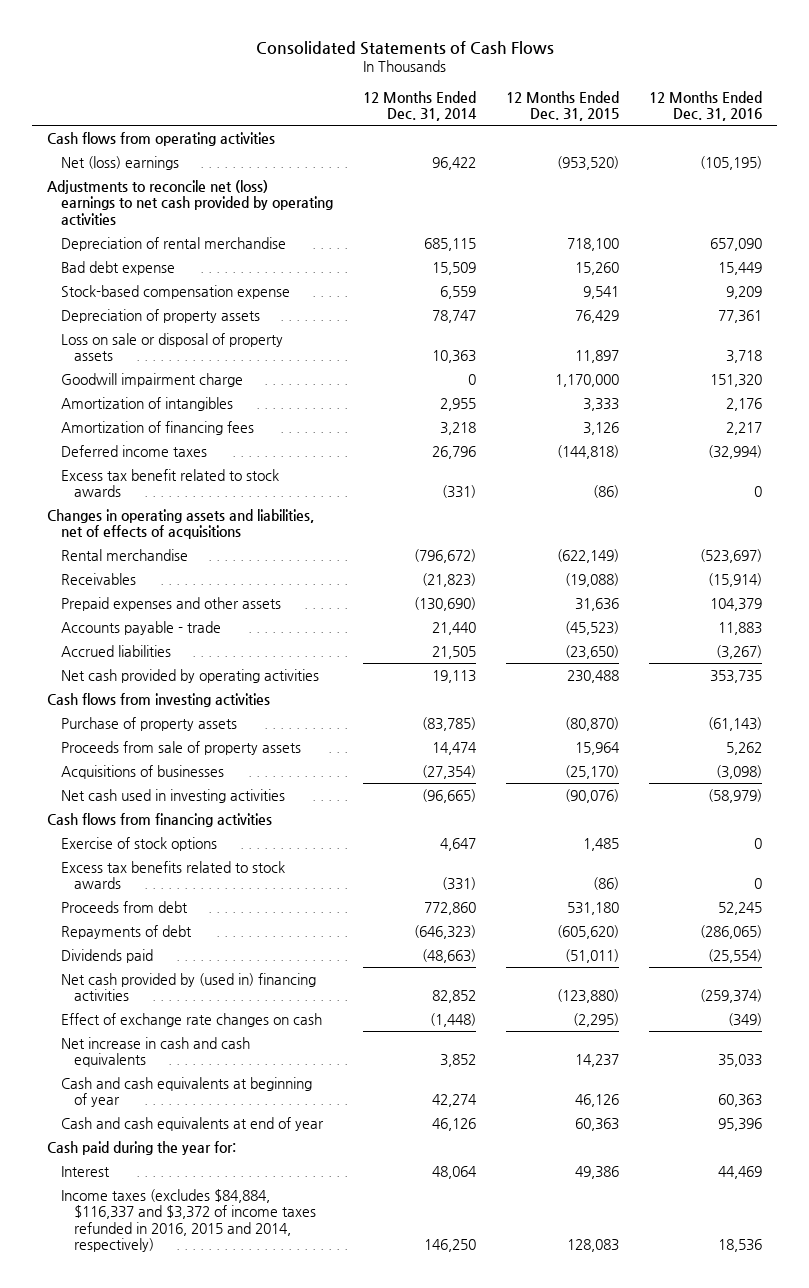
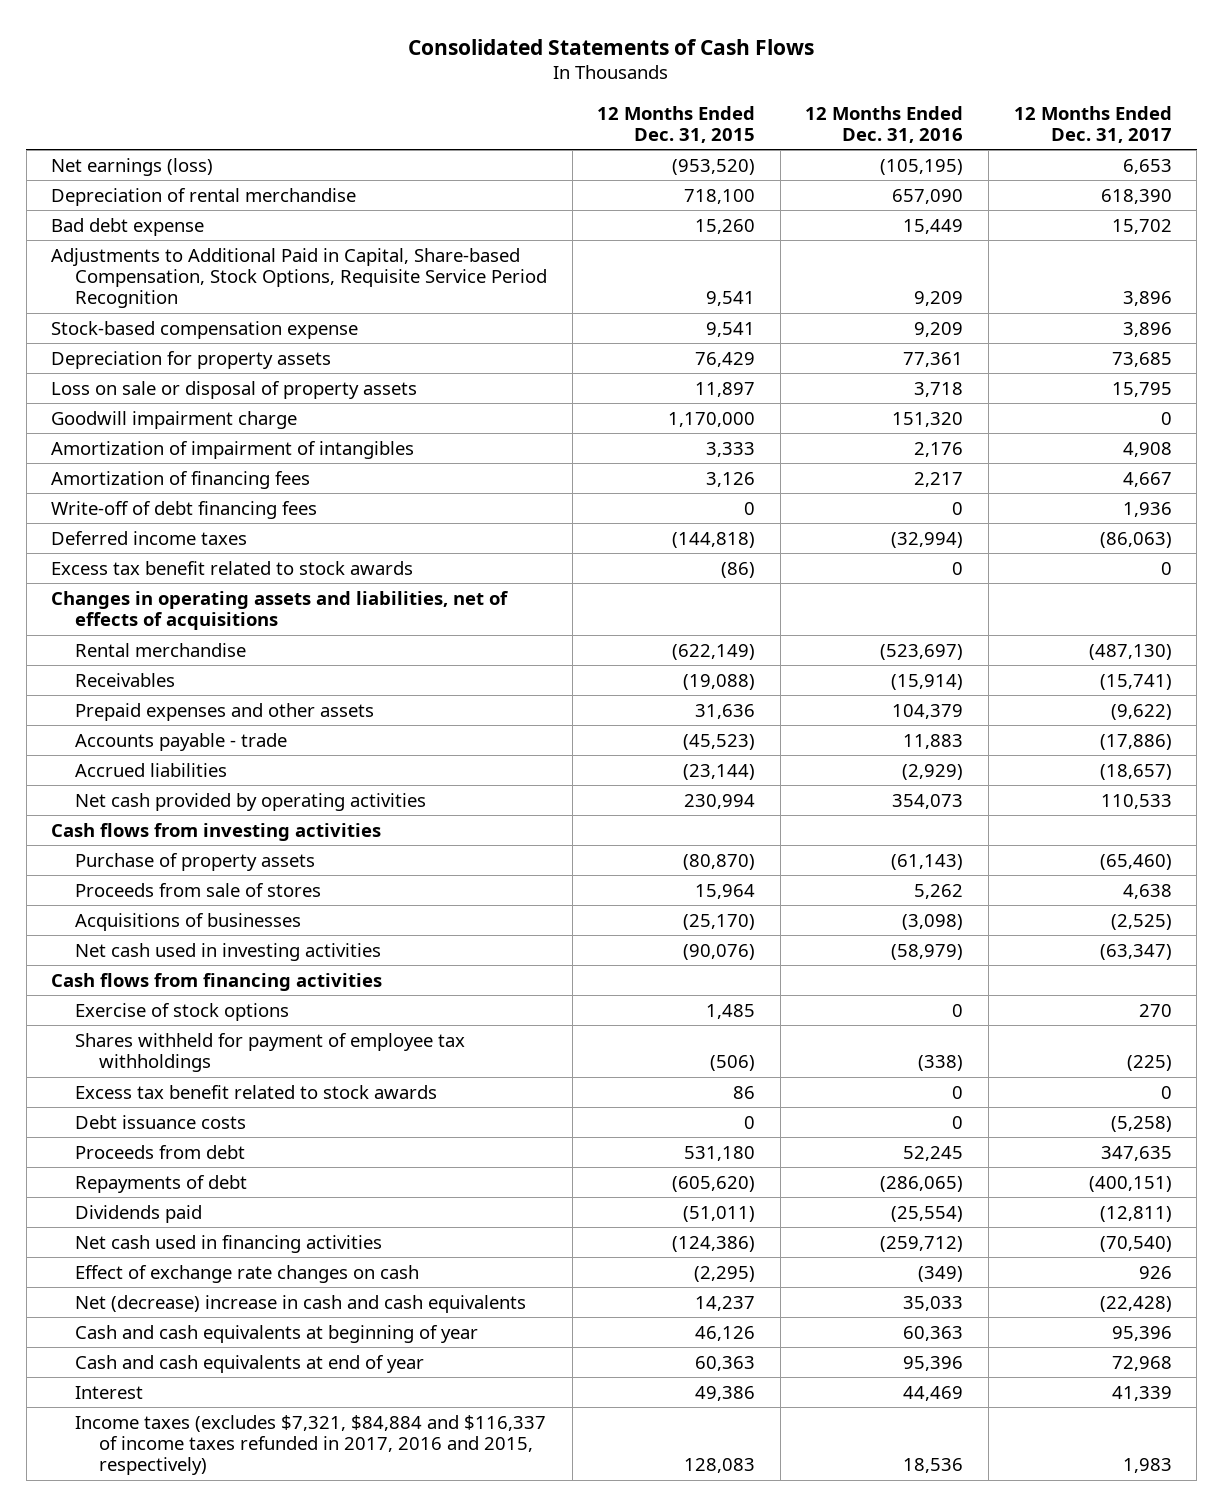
[362,90,477,122] 12 Months Ended Dec. 31, 2014 -> none
none -> [1013,105,1172,143] 12 Months Ended Dec. 31, 2017
[47,131,276,146] Cash flows from operating activities -> none
[47,179,333,225] Adjustments to reconcile net (loss) earnings to net cash provided by operating activities -> none
[60,155,179,170] Net (loss) earnings -> [51,157,214,176] Net earnings (loss)
none -> [51,247,548,309] Adjustments to Additional Paid in Capital, Share-based Compensation, Stock Options, Requisite Service Period Recognition
[60,308,260,323] Depreciation of property assets -> [51,350,332,369] Depreciation for property assets
[60,396,233,411] Amortization of intangibles -> [51,440,415,459] Amortization of impairment of intangibles
none -> [51,500,318,519] Write-off of debt financing fees
[565,644,620,659] (23,650) -> [683,763,756,780] (23,144)
[716,644,763,659] (3,267) -> [902,763,964,780] (2,929)
[567,669,620,683] 230,488 -> [684,793,756,809] 230,994
[710,669,763,683] 353,735 -> [892,793,964,809] 354,073
[60,740,301,755] Proceeds from sale of property assets -> [75,882,322,897] Proceeds from sale of stores
none -> [75,1032,466,1073] Shares withheld for payment of employee tax withholdings
[60,860,285,890] Excess tax benefits related to stock awards -> [75,1084,438,1099] Excess tax benefit related to stock awards
[593,877,620,891] (86) -> [733,1085,756,1099] 86
none -> [75,1114,247,1129] Debt issuance costs
[60,972,316,1002] Net cash provided by (used in) financing activities -> [75,1234,383,1253] Net cash used in financing activities
[557,989,620,1004] (123,880) -> [672,1235,756,1252] (124,386)
[700,989,763,1004] (259,374) -> [880,1235,964,1252] (259,712)
[60,1036,250,1068] Net increase in cash and cash equivalents -> [75,1294,527,1313] Net (decrease) increase in cash and cash equivalents
[47,1140,237,1155] Cash paid during the year for: -> none
[60,1188,317,1253] Income taxes (excludes $84,884, $116,337 and $3,372 of income taxes refunded in 2016, 2015 and 2014, respectively) -> [75,1414,547,1476] Income taxes (excludes $7,321, $84,884 and $116,337 of income taxes refunded in 2017, 2016 and 2015, respectively)

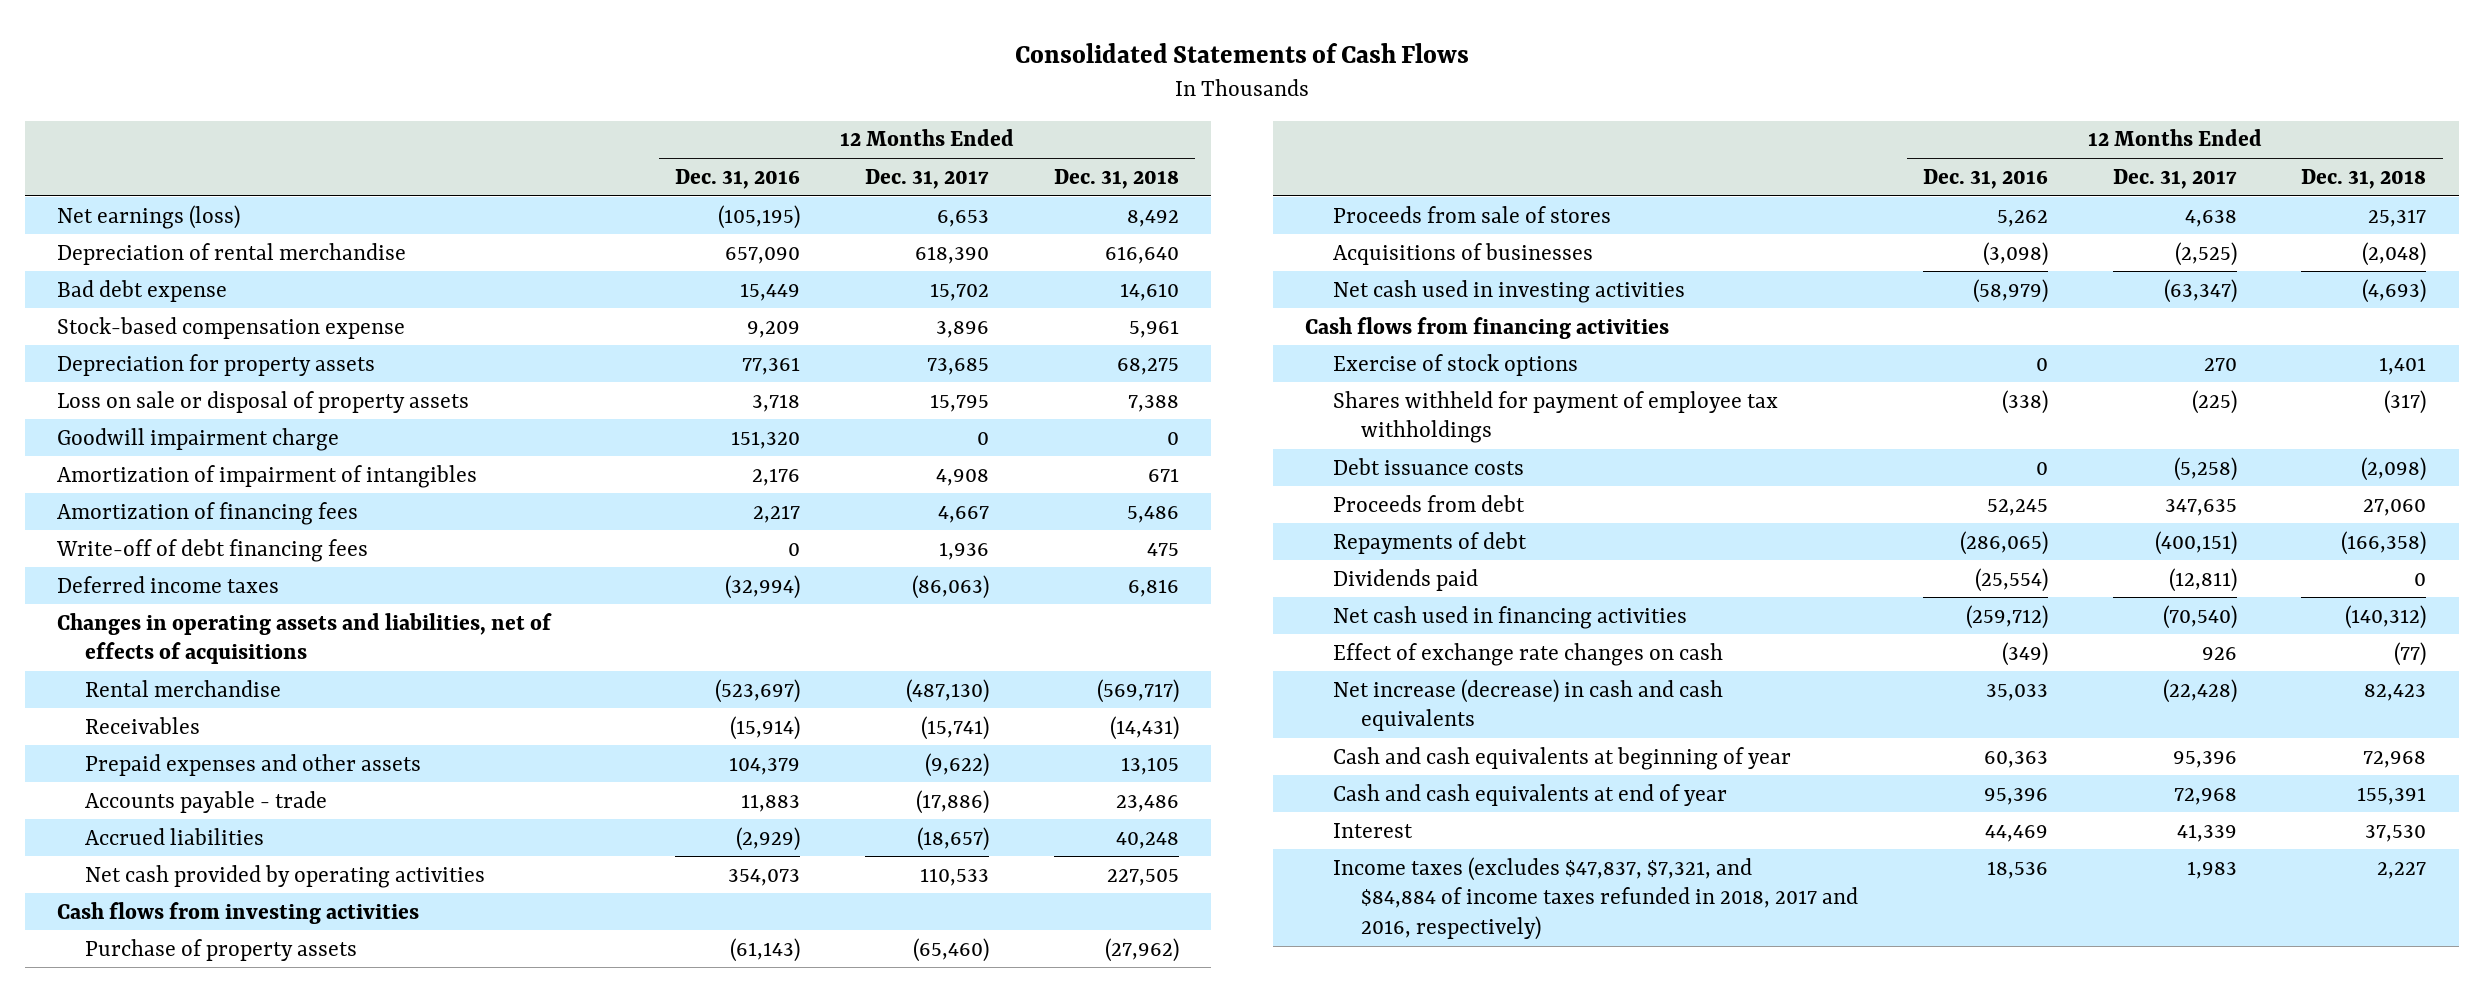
[597,105,756,143] 12 Months Ended Dec. 31, 2015 -> none
none -> [1053,168,1179,189] Dec. 31, 2018
[51,247,548,309] Adjustments to Additional Paid in Capital, Share-based Compensation, Stock Options, Requisite Service Period Recognition -> none
[51,560,414,575] Excess tax benefit related to stock awards -> none
[75,1084,438,1099] Excess tax benefit related to stock awards -> none
[75,1294,527,1313] Net (decrease) increase in cash and cash equivalents -> [1333,678,1724,732] Net increase (decrease) in cash and cash equivalents
[75,1414,547,1476] Income taxes (excludes $7,321, $84,884 and $116,337 of income taxes refunded in 2017, 2016 and 2015, respectively) -> [1333,856,1859,941] Income taxes (excludes $47,837, $7,321, and $84,884 of income taxes refunded in 2018, 2017 and 2016, respectively)

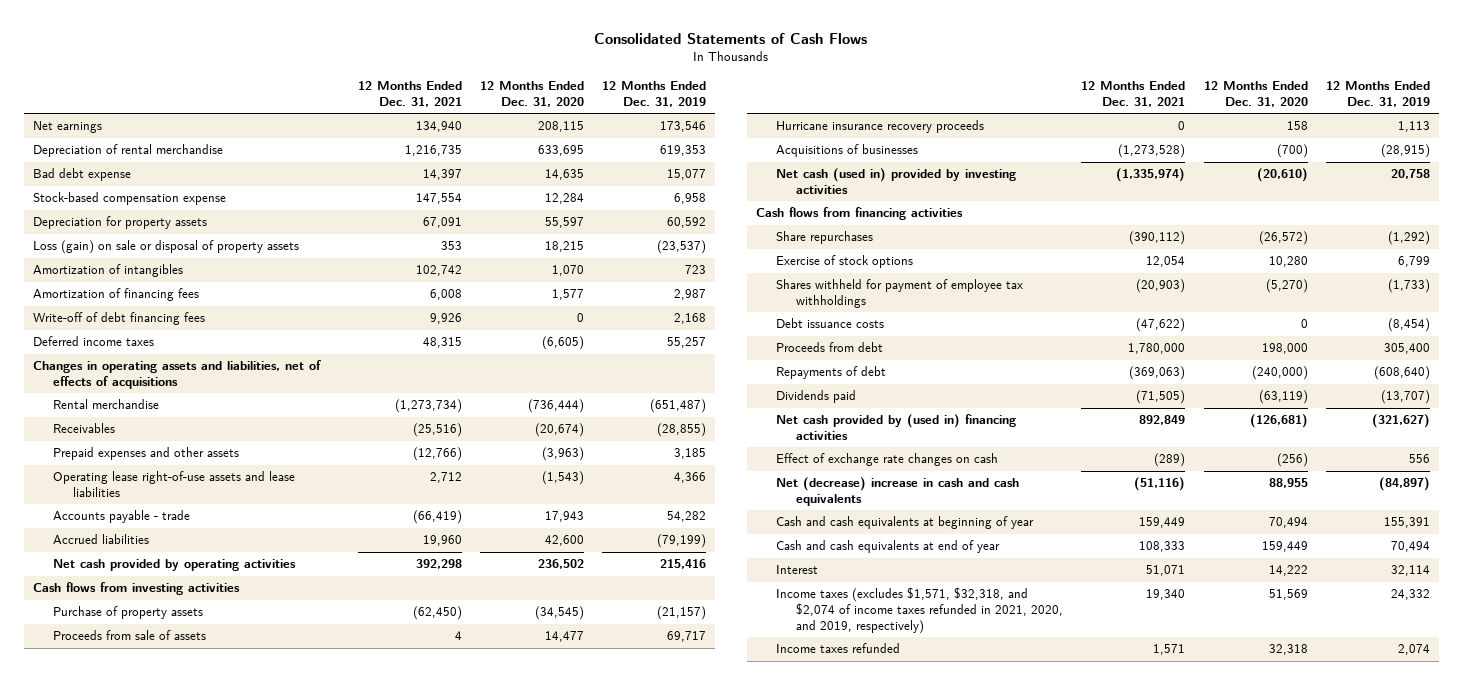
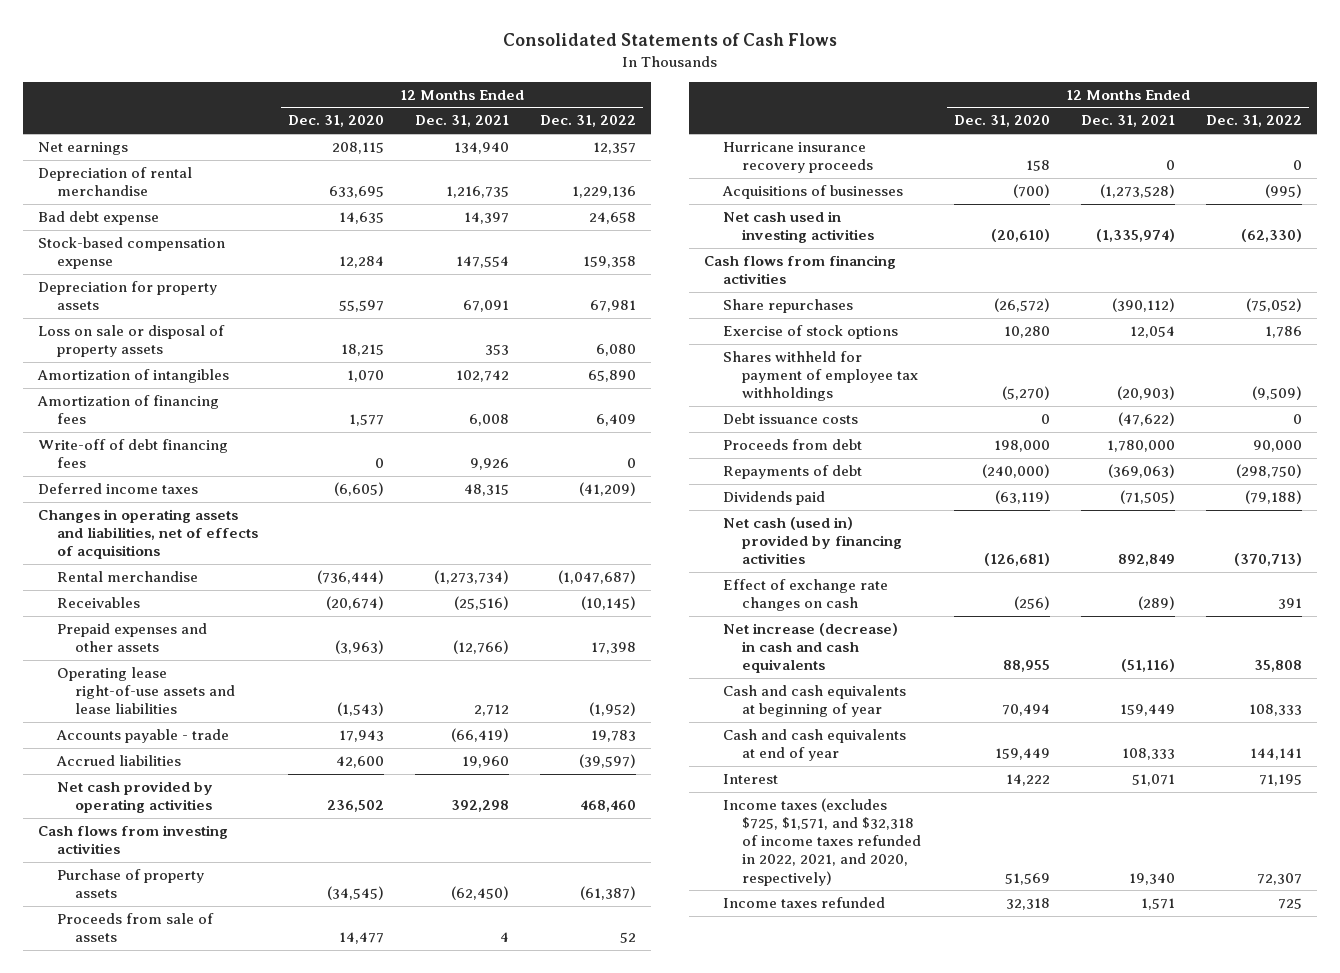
[602,81,707,107] 12 Months Ended Dec. 31, 2019 -> none
none -> [539,115,636,128] Dec. 31, 2022
[32,240,299,255] Loss (gain) on sale or disposal of property assets -> [37,325,225,358] Loss on sale or disposal of property assets
[776,168,1017,195] Net cash (used in) provided by investing activities -> [722,211,874,244] Net cash used in investing activities
[776,414,1017,441] Net cash provided by (used in) financing activities -> [722,517,902,565] Net cash (used in) provided by financing activities
[776,477,1020,507] Net (decrease) increase in cash and cash equivalents -> [722,623,898,674] Net increase (decrease) in cash and cash equivalents
[776,587,1064,634] Income taxes (excludes $1,571, $32,318, and $2,074 of income taxes refunded in 2021, 2020, and 2019, respectively) -> [722,798,921,886] Income taxes (excludes $725, $1,571, and $32,318 of income taxes refunded in 2022, 2021, and 2020, respectively)

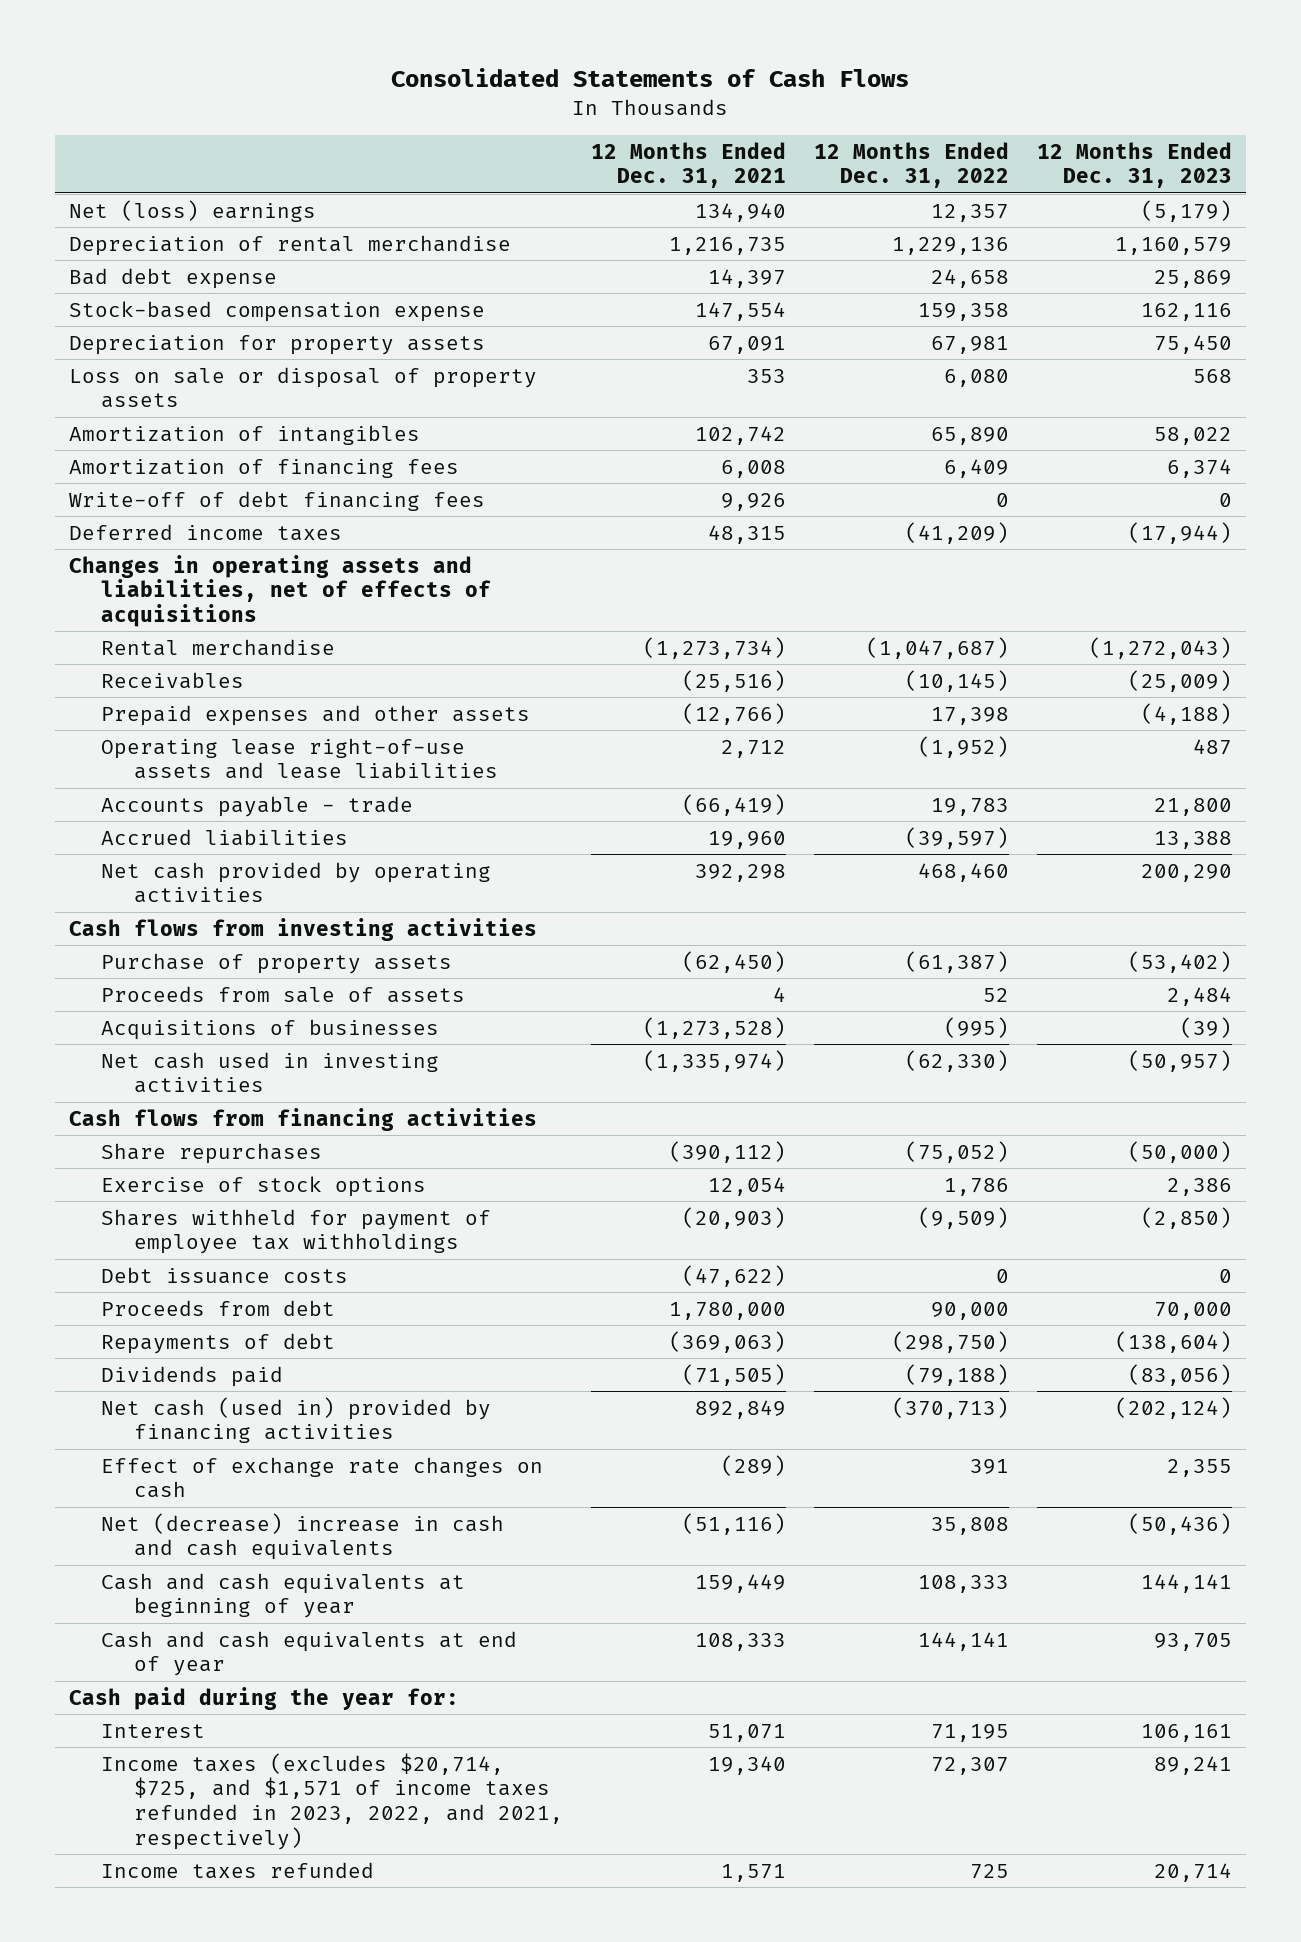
[288,115,385,128] Dec. 31, 2020 -> none
none -> [1036,141,1232,189] 12 Months Ended Dec. 31, 2023
[37,142,128,156] Net earnings -> [69,199,317,222] Net (loss) earnings
[722,142,873,174] Hurricane insurance recovery proceeds -> none
[722,623,898,674] Net increase (decrease) in cash and cash equivalents -> [101,1512,505,1561] Net (decrease) increase in cash and cash equivalents
none -> [69,1686,460,1710] Cash paid during the year for:
[722,798,921,886] Income taxes (excludes $725, $1,571, and $32,318 of income taxes refunded in 2022, 2021, and 2020, respectively) -> [101,1752,563,1851] Income taxes (excludes $20,714, $725, and $1,571 of income taxes refunded in 2023, 2022, and 2021, respectively)

